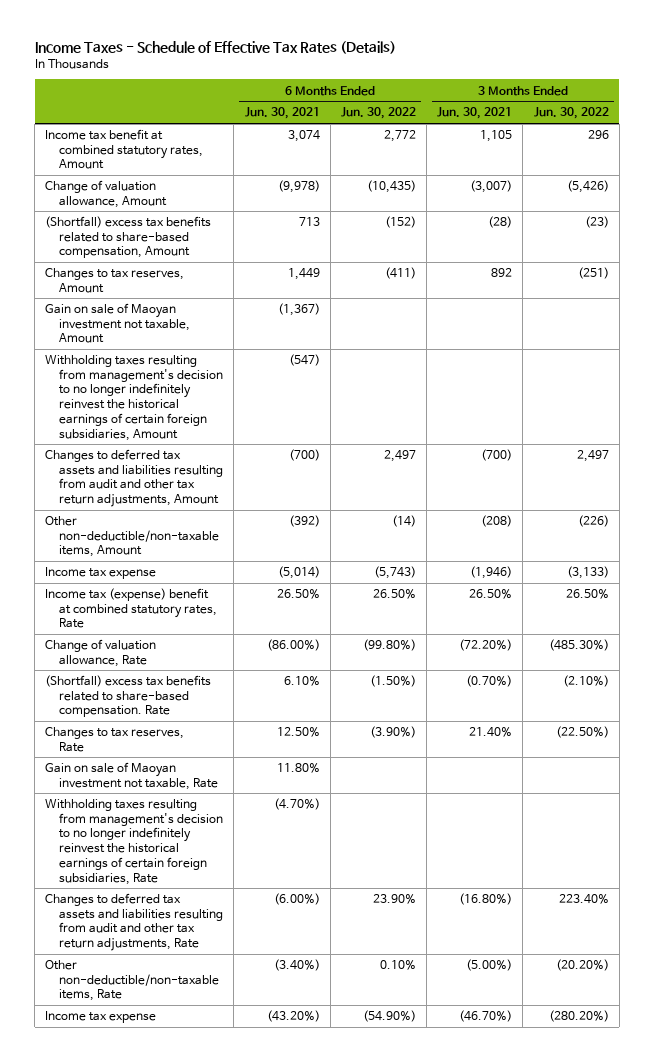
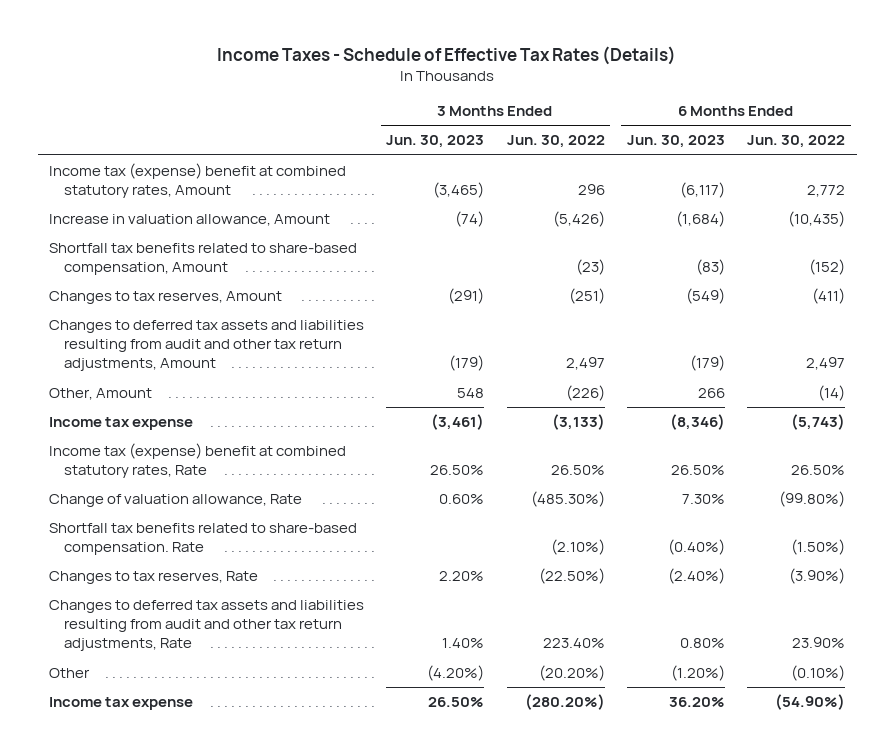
[244,107,320,120] Jun. 30, 2021 -> none
[437,107,513,120] Jun. 30, 2021 -> none
none -> [386,135,485,149] Jun. 30, 2023
none -> [627,135,726,149] Jun. 30, 2023
[45,129,204,170] Income tax benefit at combined statutory rates, Amount -> [48,163,346,199] Income tax (expense) benefit at combined statutory rates, Amount
[45,180,168,208] Change of valuation allowance, Amount -> [48,214,330,227] Increase in valuation allowance, Amount
[45,216,212,259] (Shortfall) excess tax benefits related to share-based compensation, Amount -> [48,243,357,276] Shortfall tax benefits related to share-based compensation, Amount
[45,303,191,344] Gain on sale of Maoyan investment not taxable, Amount -> none
[45,355,224,441] Withholding taxes resulting from management's decision to no longer indefinitely reinvest the historical earnings of certain foreign subsidiaries, Amount -> none
[45,516,220,558] Other non-deductible/non-taxable items, Amount -> [48,388,152,401] Other, Amount
[45,675,212,718] (Shortfall) excess tax benefits related to share-based compensation. Rate -> [48,523,357,556] Shortfall tax benefits related to share-based compensation. Rate
[45,762,219,790] Gain on sale of Maoyan investment not taxable, Rate -> none
[45,799,224,885] Withholding taxes resulting from management's decision to no longer indefinitely reinvest the historical earnings of certain foreign subsidiaries, Rate -> none
[45,960,220,1002] Other non-deductible/non-taxable items, Rate -> none
none -> [48,668,90,679] Other

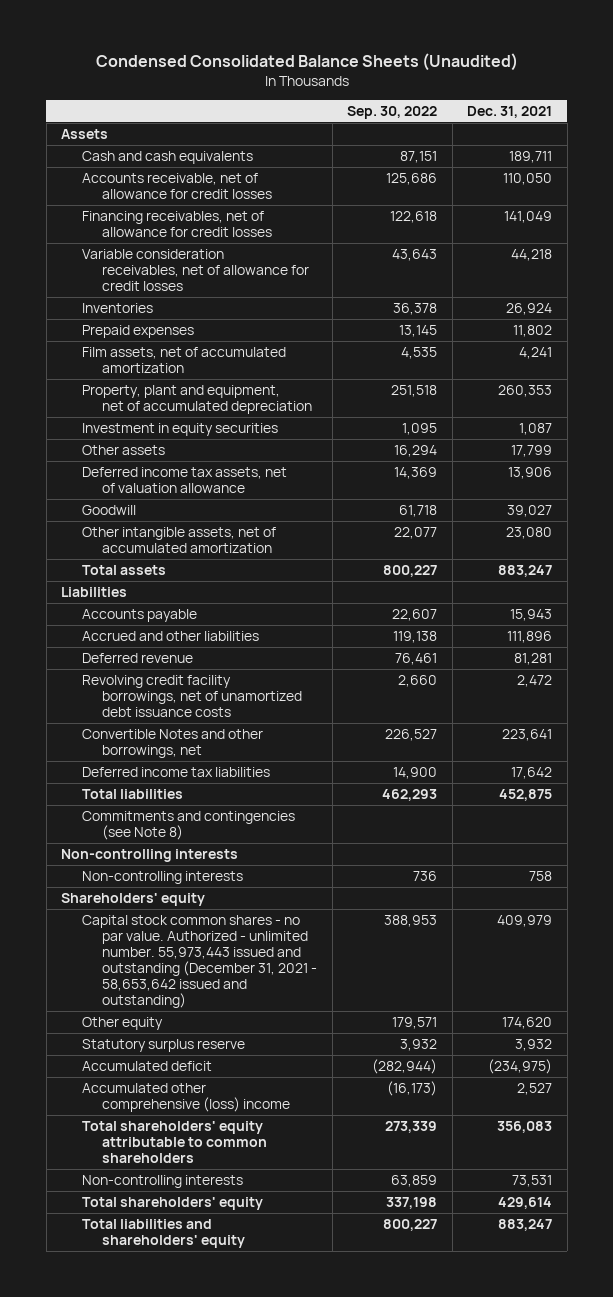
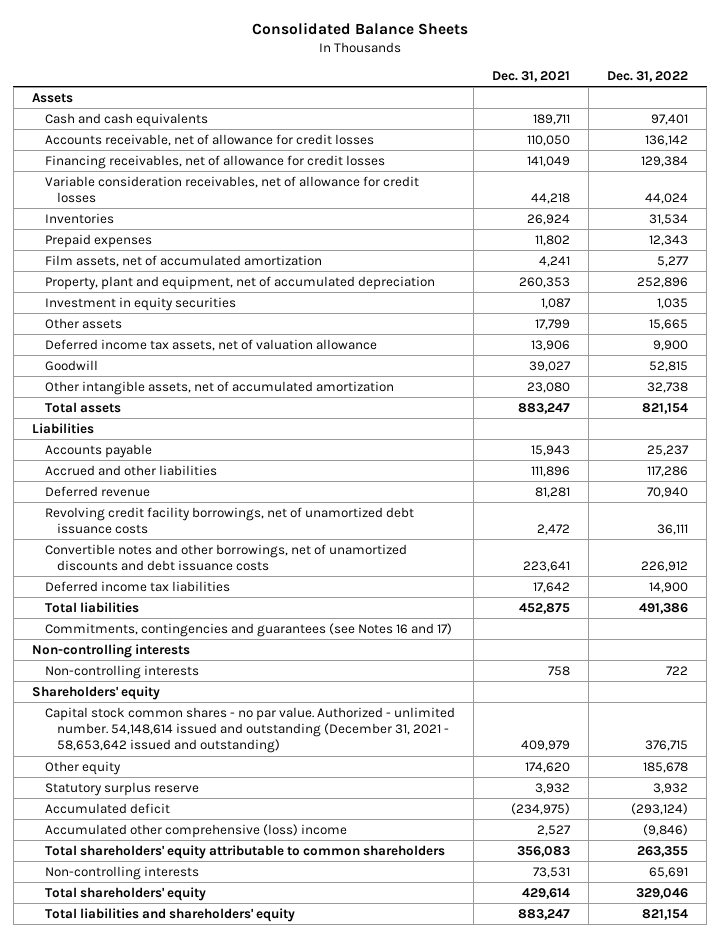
[95,53,518,72] Condensed Consolidated Balance Sheets (Unaudited) -> [252,22,469,36] Consolidated Balance Sheets
[347,105,438,119] Sep. 30, 2022 -> none
none -> [607,70,689,82] Dec. 31, 2022
[81,729,263,758] Convertible Notes and other borrowings, net -> [44,543,407,572] Convertible notes and other borrowings, net of unamortized discounts and debt issuance costs
[81,811,295,840] Commitments and contingencies (see Note 8) -> [44,622,452,637] Commitments, contingencies and guarantees (see Notes 16 and 17)
[81,915,318,1008] Capital stock common shares - no par value. Authorized - unlimited number. 55,973,443 issued and outstanding (December 31, 2021 - 58,653,642 issued and outstanding) -> [44,706,455,754] Capital stock common shares - no par value. Authorized - unlimited number. 54,148,614 issued and outstanding (December 31, 2021 - 58,653,642 issued and outstanding)

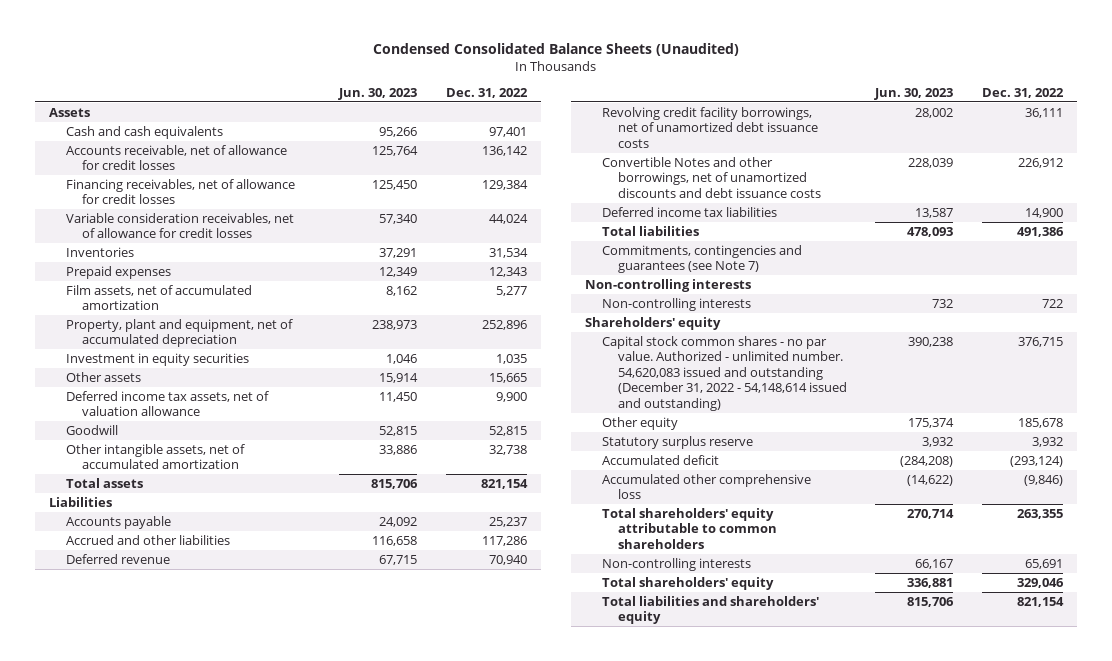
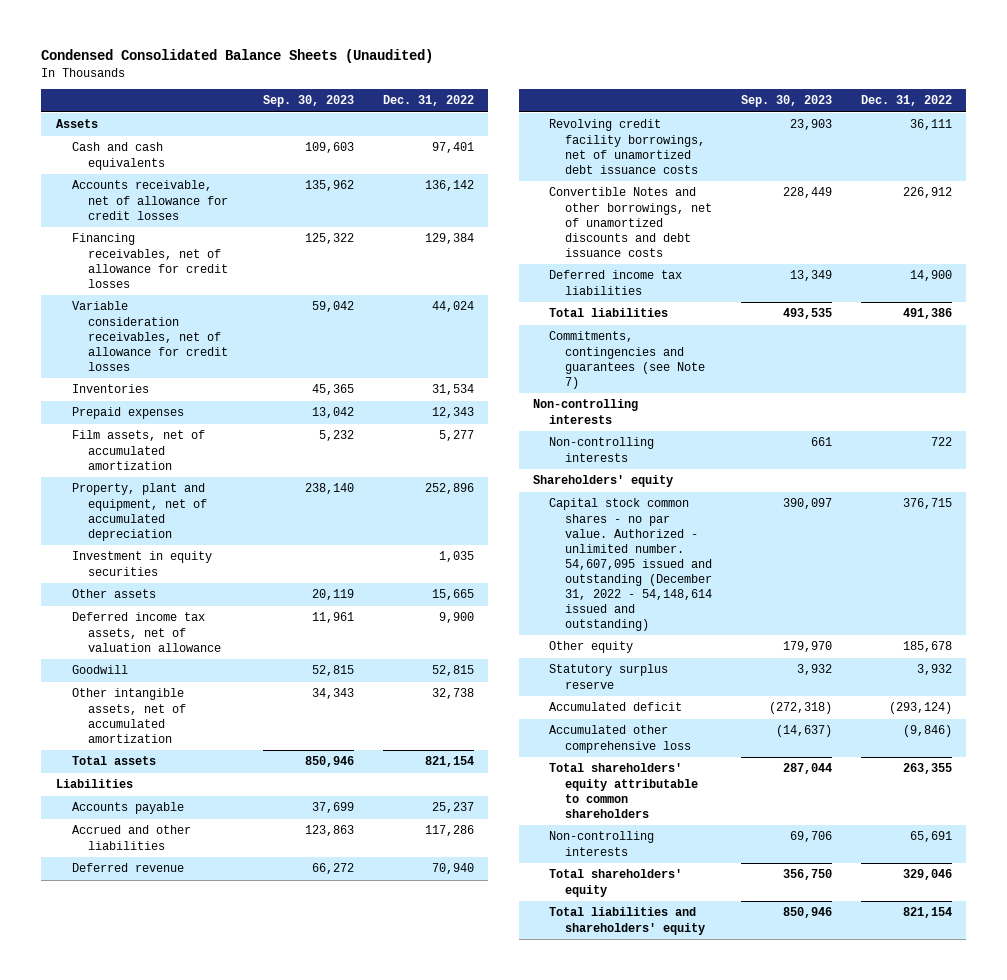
[338,87,418,100] Jun. 30, 2023 -> none
none -> [263,95,355,108] Sep. 30, 2023
[601,335,848,411] Capital stock common shares - no par value. Authorized - unlimited number. 54,620,083 issued and outstanding (December 31, 2022 - 54,148,614 issued and outstanding) -> [549,498,713,632] Capital stock common shares - no par value. Authorized - unlimited number. 54,607,095 issued and outstanding (December 31, 2022 - 54,148,614 issued and outstanding)

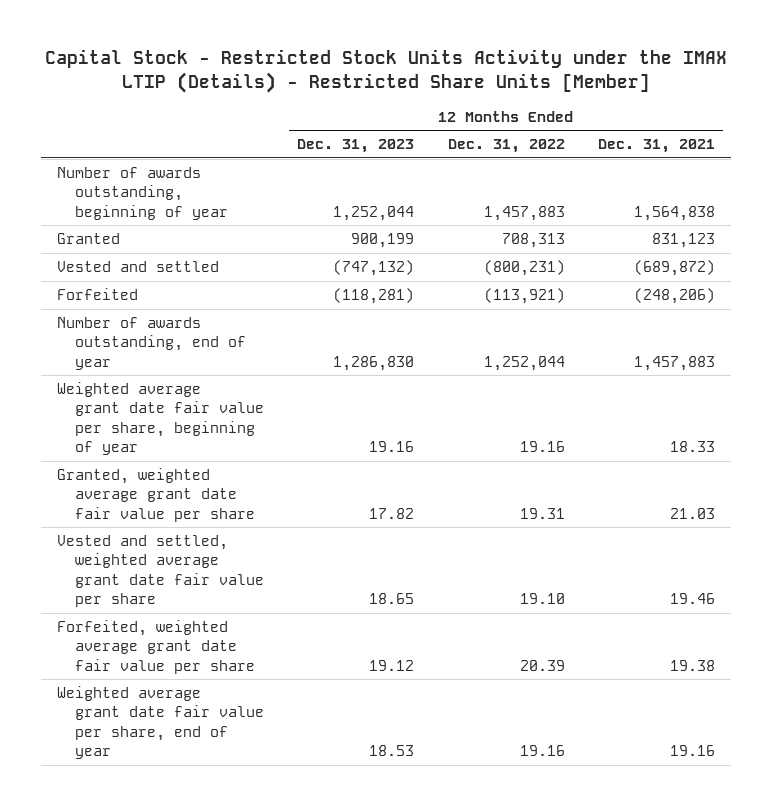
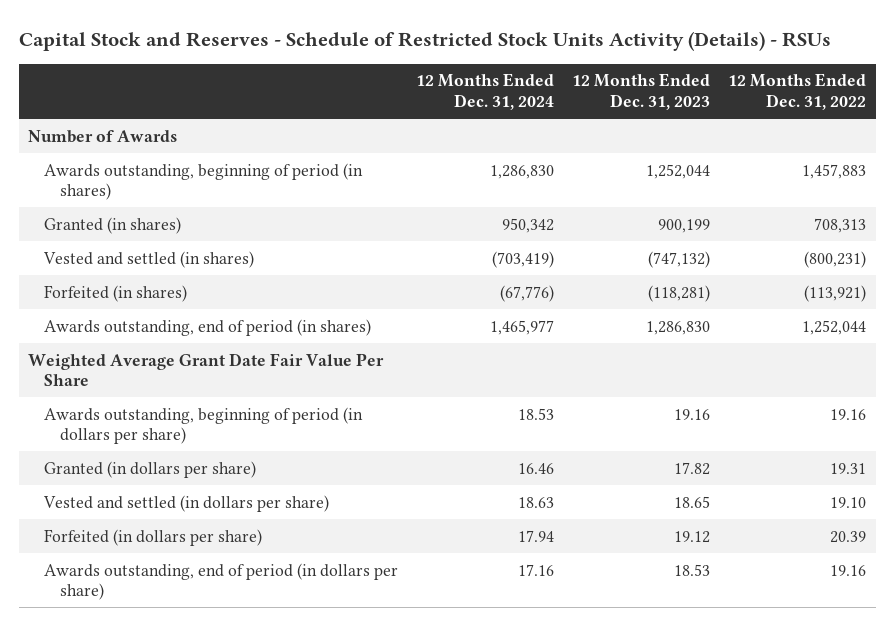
[44,49,727,93] Capital Stock - Restricted Stock Units Activity under the IMAX LTIP (Details) - Restricted Share Units [Member] -> [18,31,831,52] Capital Stock and Reserves - Schedule of Restricted Stock Units Activity (Details) - RSUs
[597,139,715,154] Dec. 31, 2021 -> none
none -> [416,73,555,111] 12 Months Ended Dec. 31, 2024
none -> [27,129,177,143] Number of Awards
[57,167,229,220] Number of awards outstanding, beginning of year -> [44,162,364,201] Awards outstanding, beginning of period (in shares)
[57,233,121,245] Granted -> [44,216,182,234] Granted (in shares)
[57,261,220,273] Vested and settled -> [43,250,255,268] Vested and settled (in shares)
[57,288,139,301] Forfeited -> [44,284,188,302] Forfeited (in shares)
[57,317,247,370] Number of awards outstanding, end of year -> [44,318,372,336] Awards outstanding, end of period (in shares)
none -> [27,352,384,387] Weighted Average Grant Date Fair Value Per Share
[57,382,265,456] Weighted average grant date fair value per share, beginning of year -> [44,406,364,445] Awards outstanding, beginning of period (in dollars per share)
[57,468,256,522] Granted, weighted average grant date fair value per share -> [44,460,257,478] Granted (in dollars per share)
[57,535,265,608] Vested and settled, weighted average grant date fair value per share -> [43,494,330,512] Vested and settled (in dollars per share)
[57,620,256,674] Forfeited, weighted average grant date fair value per share -> [44,528,263,546] Forfeited (in dollars per share)
[57,686,265,760] Weighted average grant date fair value per share, end of year -> [44,562,399,601] Awards outstanding, end of period (in dollars per share)

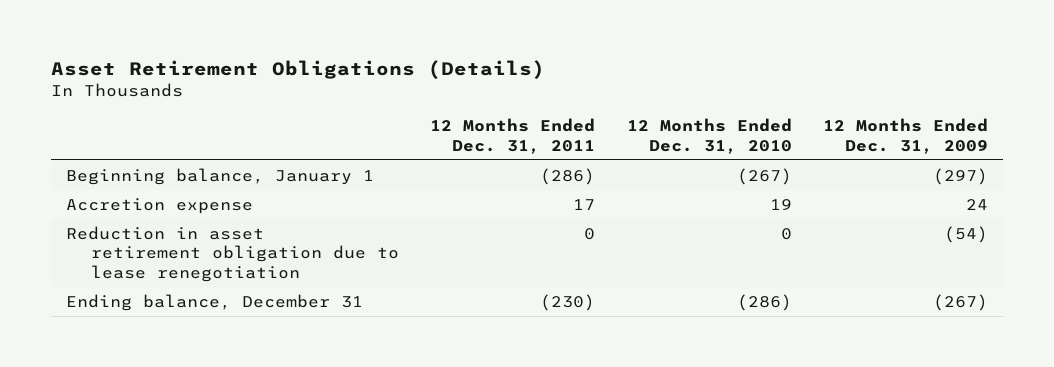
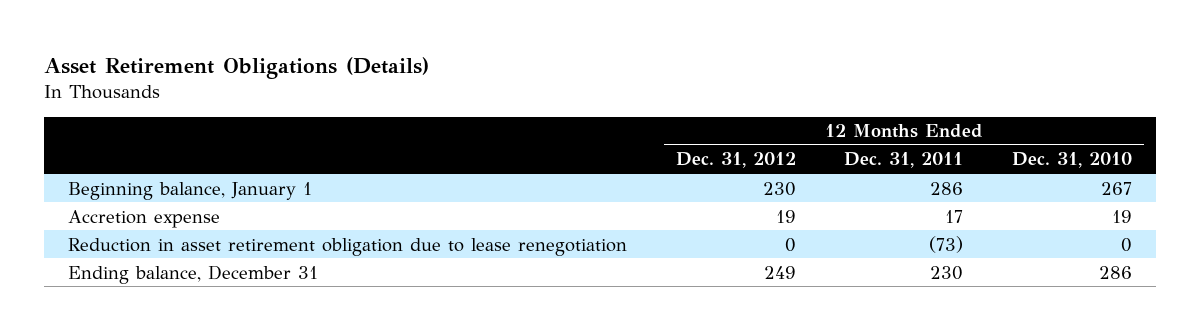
[822,118,988,154] 12 Months Ended Dec. 31, 2009 -> none
none -> [675,152,796,169] Dec. 31, 2012
[540,167,596,185] (286) -> [930,181,964,195] 286
[736,167,792,185] (267) -> [1100,181,1132,195] 267
[584,227,596,240] 0 -> [929,235,964,253] (73)
[540,293,596,311] (230) -> [930,265,964,280] 230
[736,293,792,311] (286) -> [1098,265,1132,279] 286

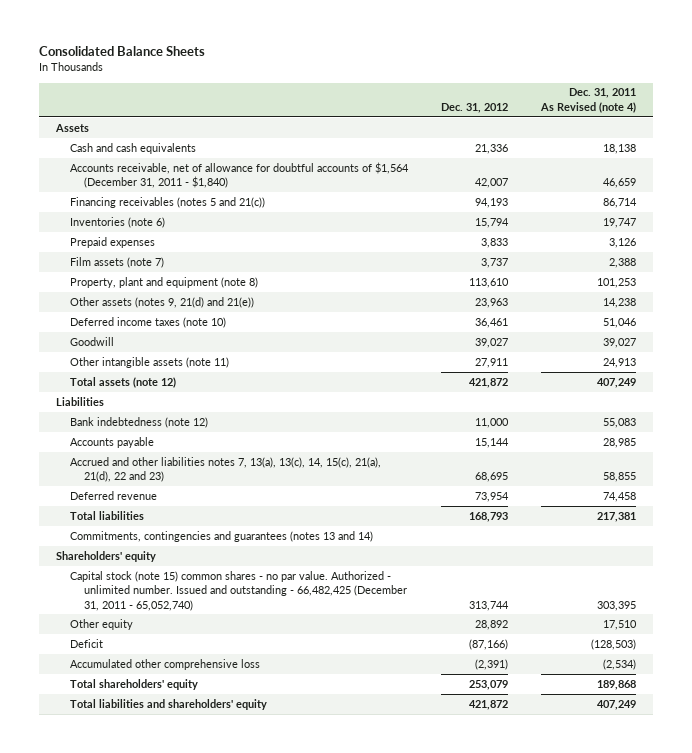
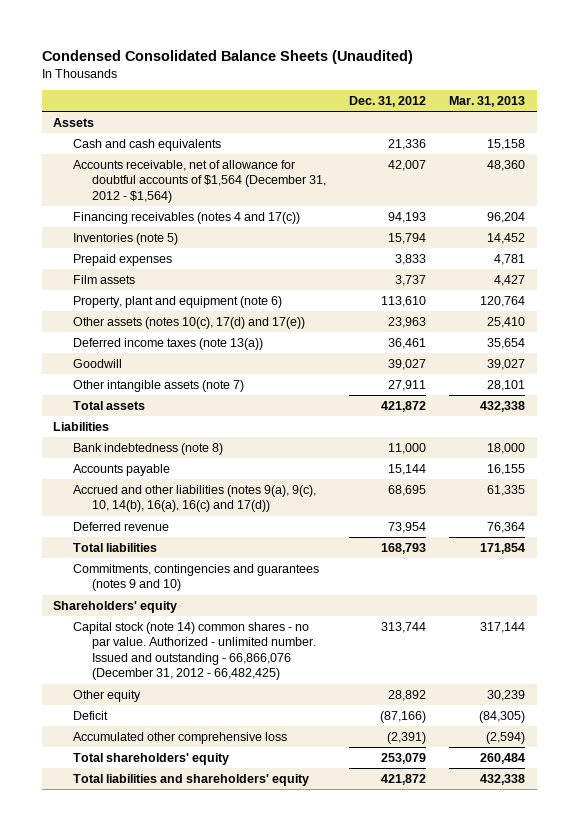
[39,46,206,57] Consolidated Balance Sheets -> [41,49,413,64] Condensed Consolidated Balance Sheets (Unaudited)
[539,88,636,113] Dec. 31, 2011 As Revised (note 4) -> none
none -> [449,96,526,108] Mar. 31, 2013
[69,161,409,189] Accounts receivable, net of allowance for doubtful accounts of $1,564 (December 31, 2011 - $1,840) -> [72,159,327,203] Accounts receivable, net of allowance for doubtful accounts of $1,564 (December 31, 2012 - $1,564)
[69,196,265,208] Financing receivables (notes 5 and 21(c)) -> [72,211,300,224] Financing receivables (notes 4 and 17(c))
[69,216,165,228] Inventories (note 6) -> [72,232,178,245] Inventories (note 5)
[69,256,164,268] Film assets (note 7) -> [72,274,135,284] Film assets
[69,276,258,288] Property, plant and equipment (note 8) -> [72,295,282,308] Property, plant and equipment (note 6)
[69,296,254,308] Other assets (notes 9, 21(d) and 21(e)) -> [72,316,305,329] Other assets (notes 10(c), 17(d) and 17(e))
[69,316,226,328] Deferred income taxes (note 10) -> [72,337,263,350] Deferred income taxes (note 13(a))
[69,356,229,368] Other intangible assets (note 11) -> [72,379,244,392] Other intangible assets (note 7)
[69,376,176,388] Total assets (note 12) -> [72,400,145,410] Total assets
[69,416,208,428] Bank indebtedness (note 12) -> [72,442,223,455] Bank indebtedness (note 8)
[69,456,381,483] Accrued and other liabilities notes 7, 13(a), 13(c), 14, 15(c), 21(a), 21(d), 22 and 23) -> [72,484,316,513] Accrued and other liabilities (notes 9(a), 9(c), 10, 14(b), 16(a), 16(c) and 17(d))
[69,530,373,542] Commitments, contingencies and guarantees (notes 13 and 14) -> [72,563,319,592] Commitments, contingencies and guarantees (notes 9 and 10)
[69,570,407,611] Capital stock (note 15) common shares - no par value. Authorized - unlimited number. Issued and outstanding - 66,482,425 (December 31, 2011 - 65,052,740) -> [72,621,317,681] Capital stock (note 14) common shares - no par value. Authorized - unlimited number. Issued and outstanding - 66,866,076 (December 31, 2012 - 66,482,425)

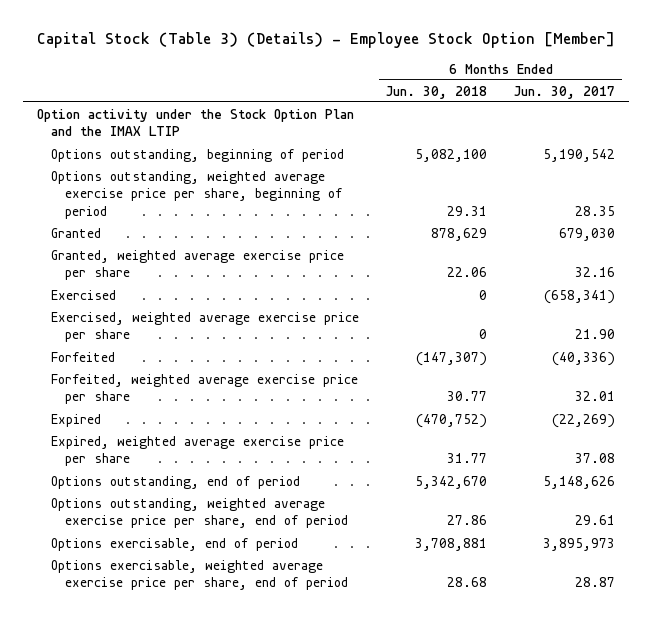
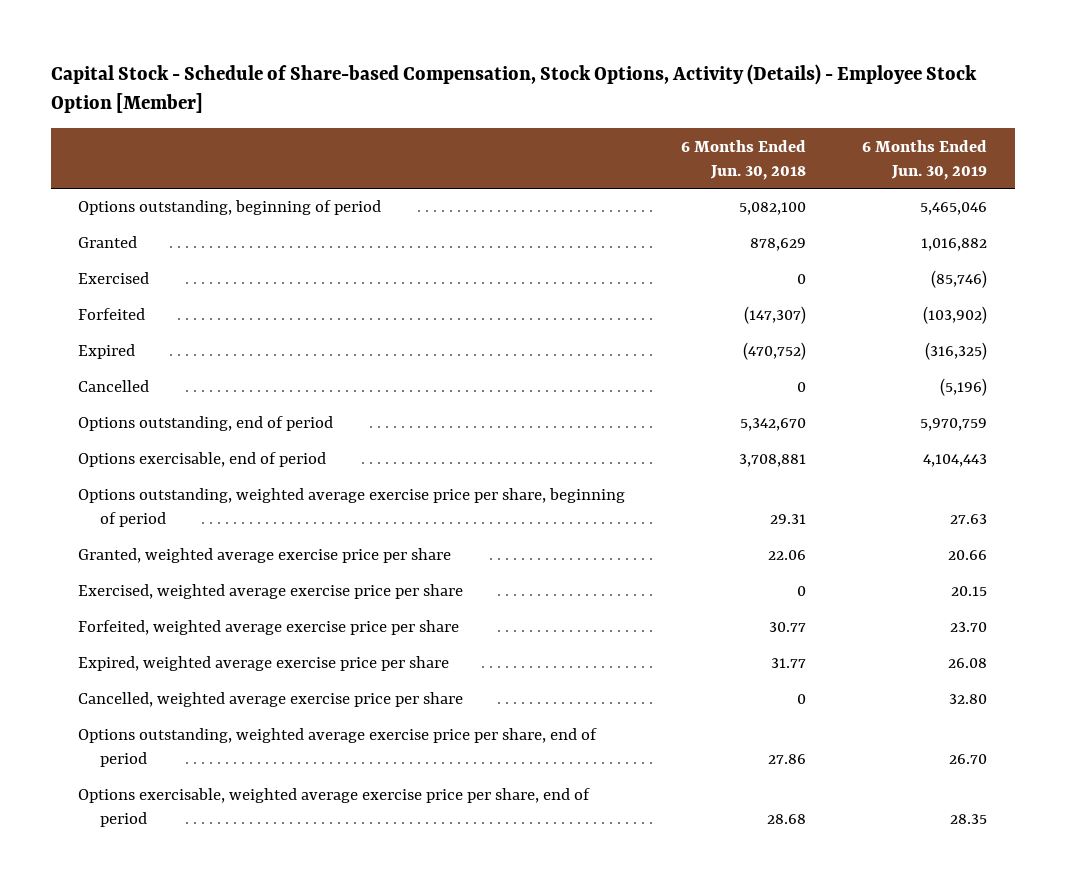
[36,32,615,49] Capital Stock (Table 3) (Details) - Employee Stock Option [Member] -> [50,63,977,114] Capital Stock - Schedule of Share-based Compensation, Stock Options, Activity (Details) - Employee Stock Option [Member]
[514,85,616,99] Jun. 30, 2017 -> none
none -> [861,139,987,180] 6 Months Ended Jun. 30, 2019
[36,108,354,137] Option activity under the Stock Option Plan and the IMAX LTIP -> none
none -> [78,380,150,393] Cancelled
[50,170,342,220] Options outstanding, weighted average exercise price per share, beginning of period -> [78,488,626,528] Options outstanding, weighted average exercise price per share, beginning of period
[50,249,344,281] Granted, weighted average exercise price per share -> [78,548,452,564] Granted, weighted average exercise price per share
[50,311,359,343] Exercised, weighted average exercise price per share -> [78,584,464,600] Exercised, weighted average exercise price per share
[50,373,358,405] Forfeited, weighted average exercise price per share -> [78,620,460,636] Forfeited, weighted average exercise price per share
[50,435,344,467] Expired, weighted average exercise price per share -> [78,656,450,672] Expired, weighted average exercise price per share
none -> [78,692,464,708] Cancelled, weighted average exercise price per share
[50,497,348,529] Options outstanding, weighted average exercise price per share, end of period -> [78,728,598,768] Options outstanding, weighted average exercise price per share, end of period

